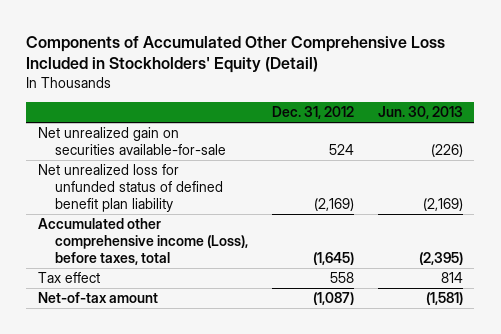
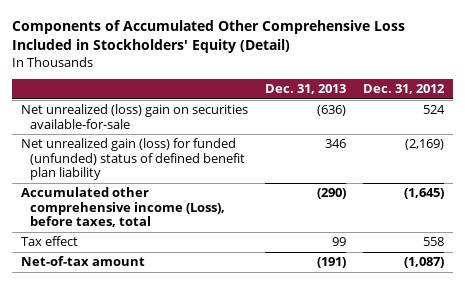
[377,106,463,120] Jun. 30, 2013 -> none
none -> [264,84,346,95] Dec. 31, 2013
[38,127,226,156] Net unrealized gain on securities available-for-sale -> [20,104,248,129] Net unrealized (loss) gain on securities available-for-sale
[38,164,223,212] Net unrealized loss for unfunded status of defined benefit plan liability -> [20,138,246,181] Net unrealized gain (loss) for funded (unfunded) status of defined benefit plan liability

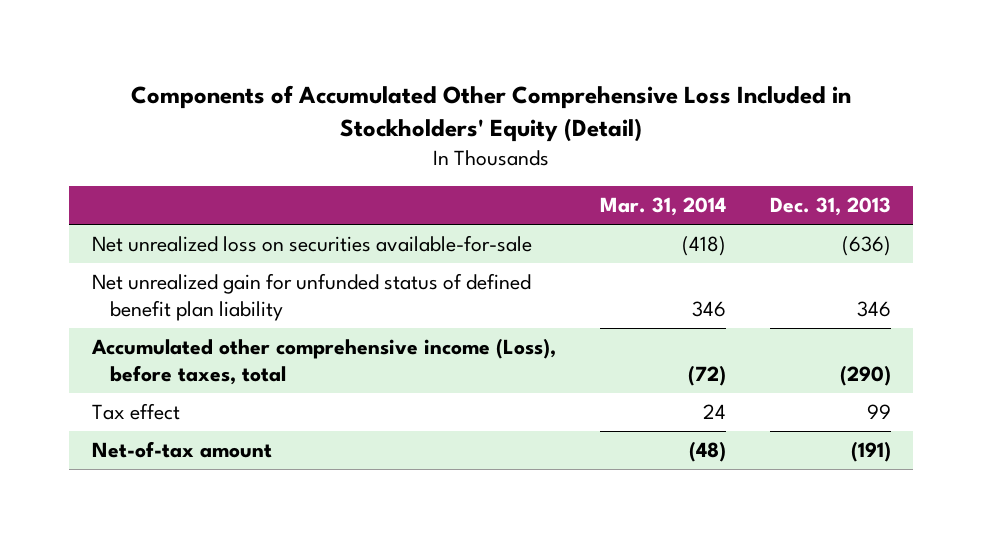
[363,84,446,95] Dec. 31, 2012 -> none
none -> [599,197,726,217] Mar. 31, 2014
[20,104,248,129] Net unrealized (loss) gain on securities available-for-sale -> [91,235,532,253] Net unrealized loss on securities available-for-sale
[20,138,246,181] Net unrealized gain (loss) for funded (unfunded) status of defined benefit plan liability -> [91,273,531,322] Net unrealized gain for unfunded status of defined benefit plan liability

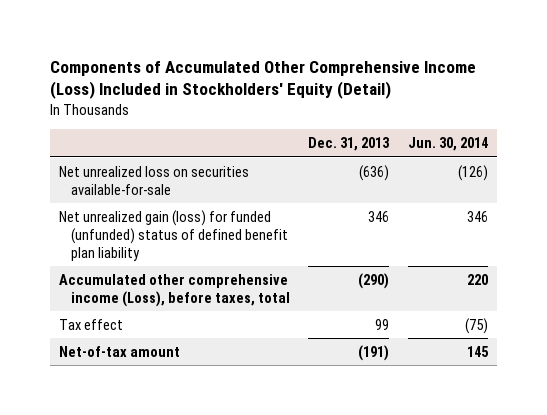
[131,84,852,142] Components of Accumulated Other Comprehensive Loss Included in Stockholders' Equity (Detail) -> [49,60,476,100] Components of Accumulated Other Comprehensive Income (Loss) Included in Stockholders' Equity (Detail)
[599,197,726,217] Mar. 31, 2014 -> none
none -> [408,137,489,152] Jun. 30, 2014
[91,273,531,322] Net unrealized gain for unfunded status of defined benefit plan liability -> [59,209,288,261] Net unrealized gain (loss) for funded (unfunded) status of defined benefit plan liability

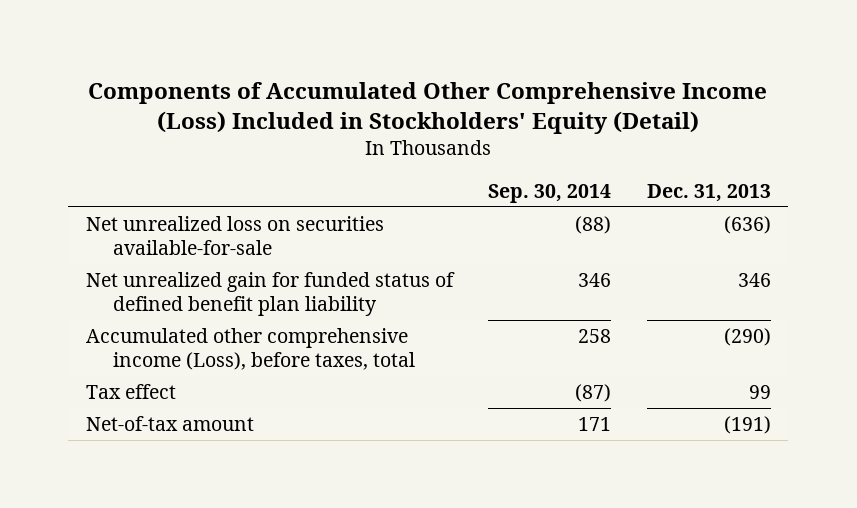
[408,137,489,152] Jun. 30, 2014 -> none
none -> [488,183,612,203] Sep. 30, 2014
[59,209,288,261] Net unrealized gain (loss) for funded (unfunded) status of defined benefit plan liability -> [85,272,455,316] Net unrealized gain for funded status of defined benefit plan liability

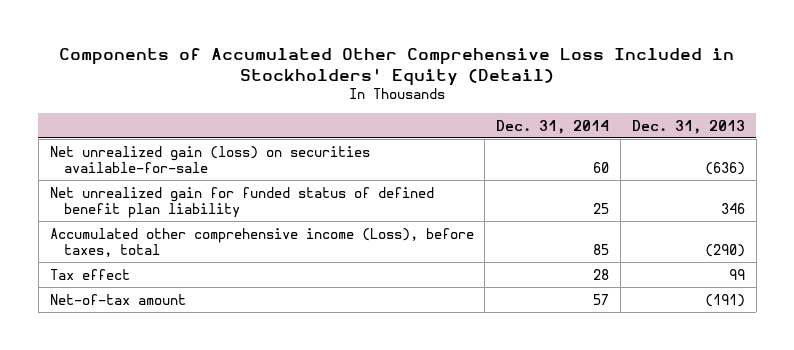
[88,81,768,134] Components of Accumulated Other Comprehensive Income (Loss) Included in Stockholders' Equity (Detail) -> [59,47,735,86] Components of Accumulated Other Comprehensive Loss Included in Stockholders' Equity (Detail)
[488,183,612,203] Sep. 30, 2014 -> none
none -> [496,119,610,134] Dec. 31, 2014
[85,216,384,255] Net unrealized loss on securities available-for-sale -> [49,145,370,174] Net unrealized gain (loss) on securities available-for-sale

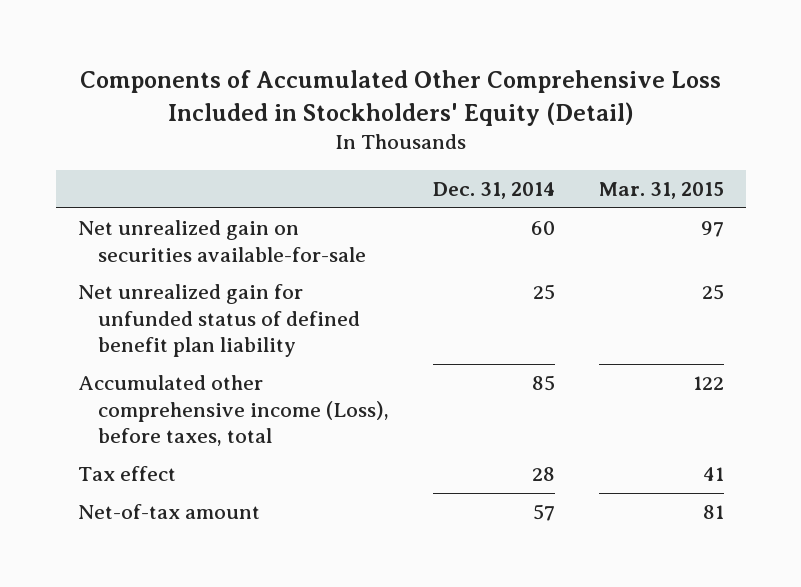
[631,119,745,134] Dec. 31, 2013 -> none
none -> [598,182,724,200] Mar. 31, 2015
[49,145,370,174] Net unrealized gain (loss) on securities available-for-sale -> [77,220,366,262] Net unrealized gain on securities available-for-sale
[49,186,434,219] Net unrealized gain for funded status of defined benefit plan liability -> [77,284,360,358] Net unrealized gain for unfunded status of defined benefit plan liability

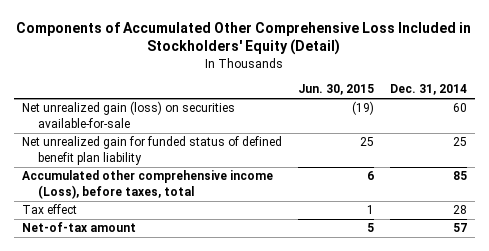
[598,182,724,200] Mar. 31, 2015 -> none
none -> [297,84,374,96] Jun. 30, 2015
[77,220,366,262] Net unrealized gain on securities available-for-sale -> [22,101,236,128] Net unrealized gain (loss) on securities available-for-sale
[77,284,360,358] Net unrealized gain for unfunded status of defined benefit plan liability -> [22,136,283,165] Net unrealized gain for funded status of defined benefit plan liability

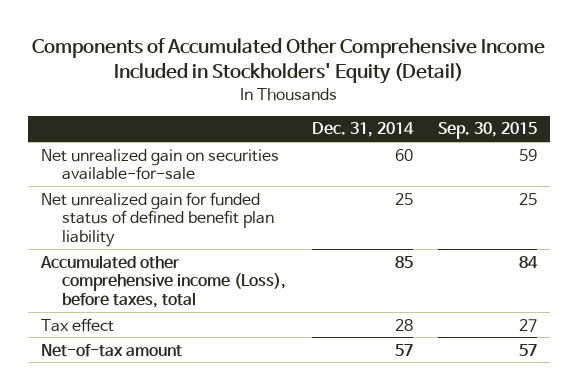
[16,21,472,56] Components of Accumulated Other Comprehensive Loss Included in Stockholders' Equity (Detail) -> [31,38,545,84] Components of Accumulated Other Comprehensive Income Included in Stockholders' Equity (Detail)
[297,84,374,96] Jun. 30, 2015 -> none
none -> [438,122,538,140] Sep. 30, 2015
[22,101,236,128] Net unrealized gain (loss) on securities available-for-sale -> [40,148,279,181] Net unrealized gain on securities available-for-sale

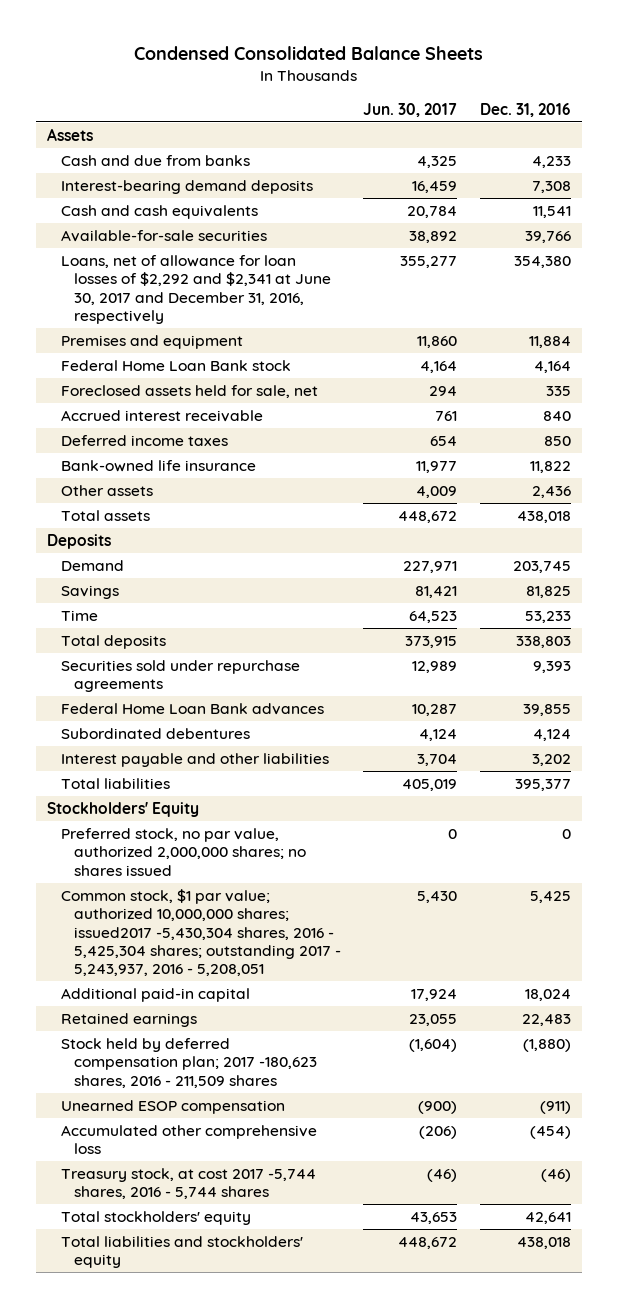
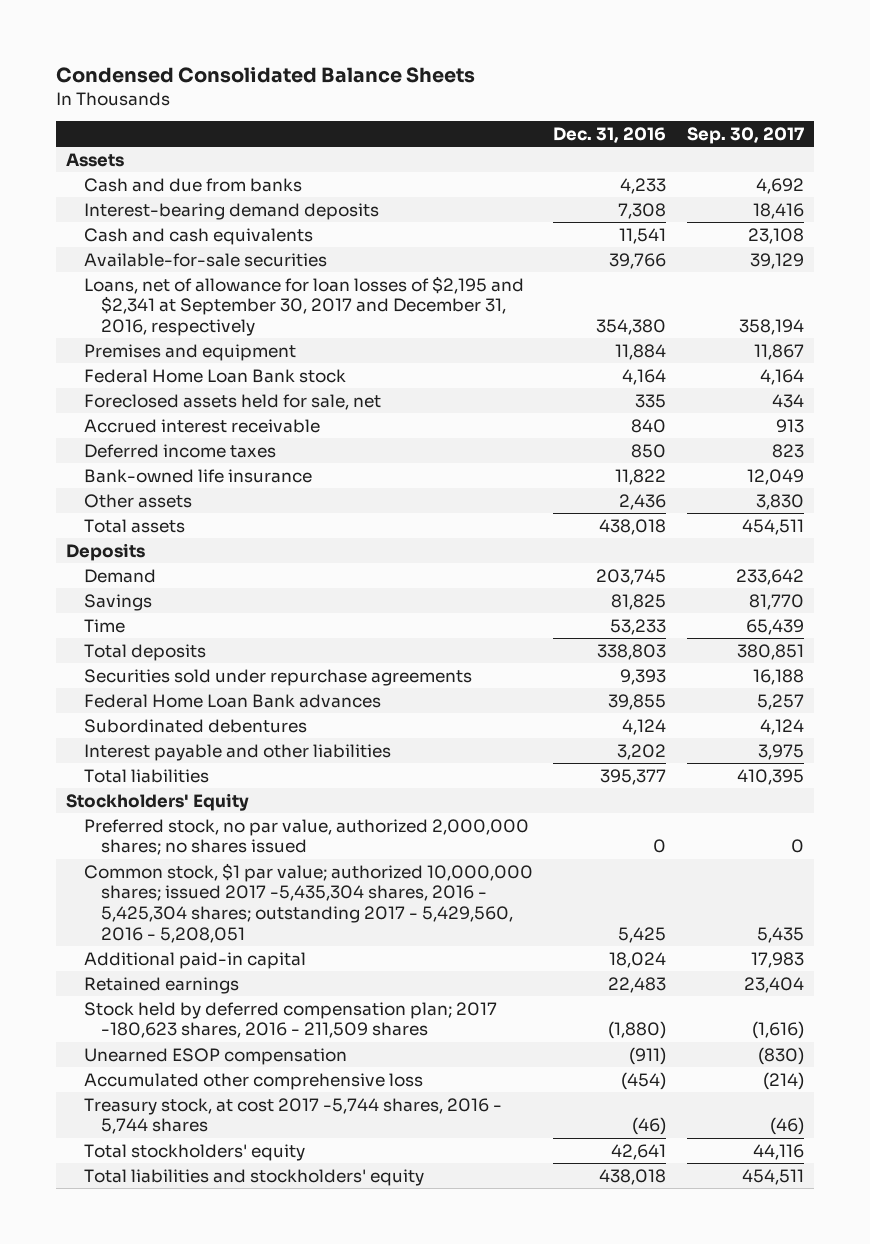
[363,103,458,118] Jun. 30, 2017 -> none
none -> [686,127,804,145] Sep. 30, 2017
[60,254,331,325] Loans, net of allowance for loan losses of $2,292 and $2,341 at June 30, 2017 and December 31, 2016, respectively -> [83,275,524,337] Loans, net of allowance for loan losses of $2,195 and $2,341 at September 30, 2017 and December 31, 2016, respectively
[60,888,341,977] Common stock, $1 par value; authorized 10,000,000 shares; issued2017 -5,430,304 shares, 2016 - 5,425,304 shares; outstanding 2017 - 5,243,937, 2016 - 5,208,051 -> [83,862,533,943] Common stock, $1 par value; authorized 10,000,000 shares; issued 2017 -5,435,304 shares, 2016 - 5,425,304 shares; outstanding 2017 - 5,429,560, 2016 - 5,208,051

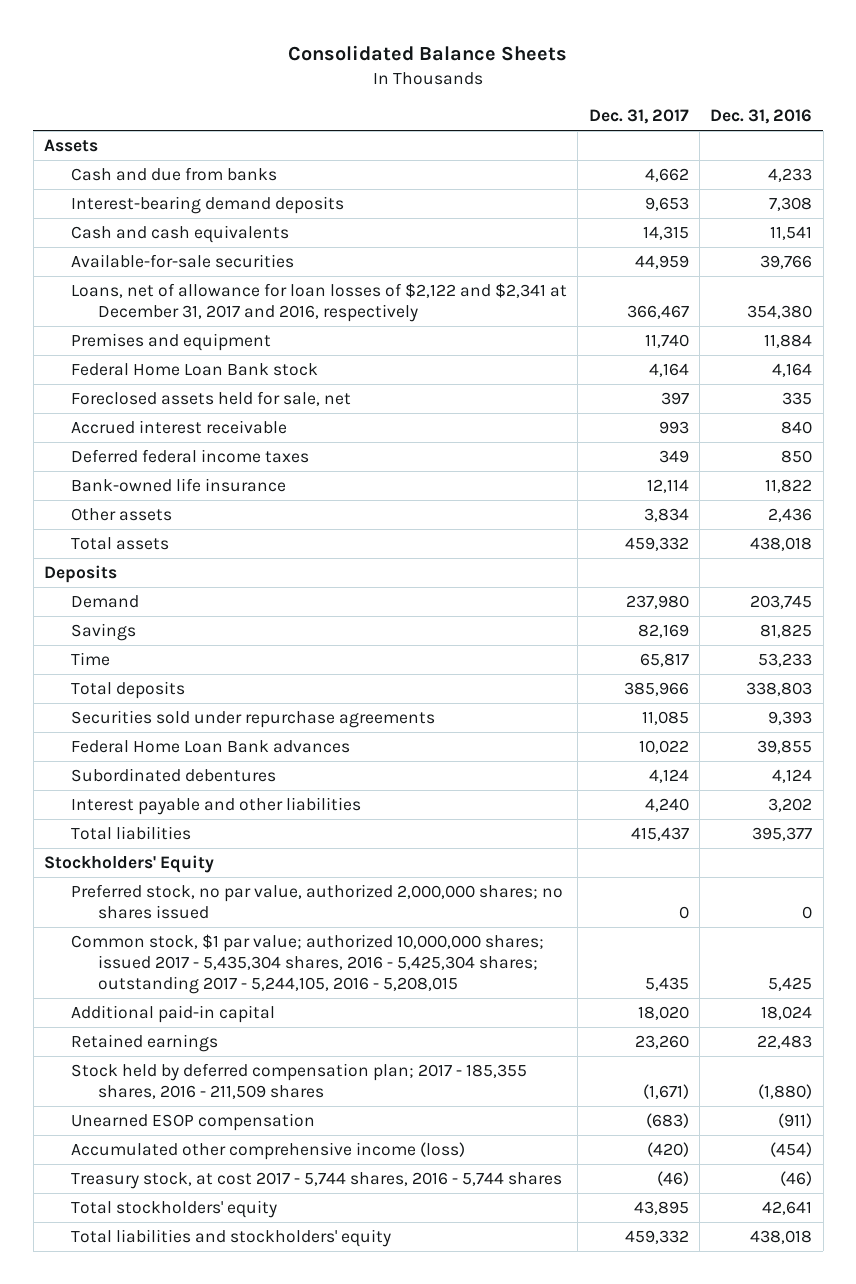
[55,66,475,83] Condensed Consolidated Balance Sheets -> [288,45,568,62] Consolidated Balance Sheets
[686,127,804,145] Sep. 30, 2017 -> none
none -> [588,109,689,125] Dec. 31, 2017
[83,275,524,337] Loans, net of allowance for loan losses of $2,195 and $2,341 at September 30, 2017 and December 31, 2016, respectively -> [71,283,568,323] Loans, net of allowance for loan losses of $2,122 and $2,341 at December 31, 2017 and 2016, respectively
[83,443,276,458] Deferred income taxes -> [71,449,310,464] Deferred federal income taxes
[83,862,533,943] Common stock, $1 par value; authorized 10,000,000 shares; issued 2017 -5,435,304 shares, 2016 - 5,425,304 shares; outstanding 2017 - 5,429,560, 2016 - 5,208,051 -> [71,934,545,995] Common stock, $1 par value; authorized 10,000,000 shares; issued 2017 - 5,435,304 shares, 2016 - 5,425,304 shares; outstanding 2017 - 5,244,105, 2016 - 5,208,015
[83,1001,497,1039] Stock held by deferred compensation plan; 2017 -180,623 shares, 2016 - 211,509 shares -> [71,1063,528,1100] Stock held by deferred compensation plan; 2017 - 185,355 shares, 2016 - 211,509 shares
[83,1072,423,1090] Accumulated other comprehensive loss -> [71,1142,466,1161] Accumulated other comprehensive income (loss)
[83,1097,502,1135] Treasury stock, at cost 2017 -5,744 shares, 2016 - 5,744 shares -> [71,1172,563,1190] Treasury stock, at cost 2017 - 5,744 shares, 2016 - 5,744 shares

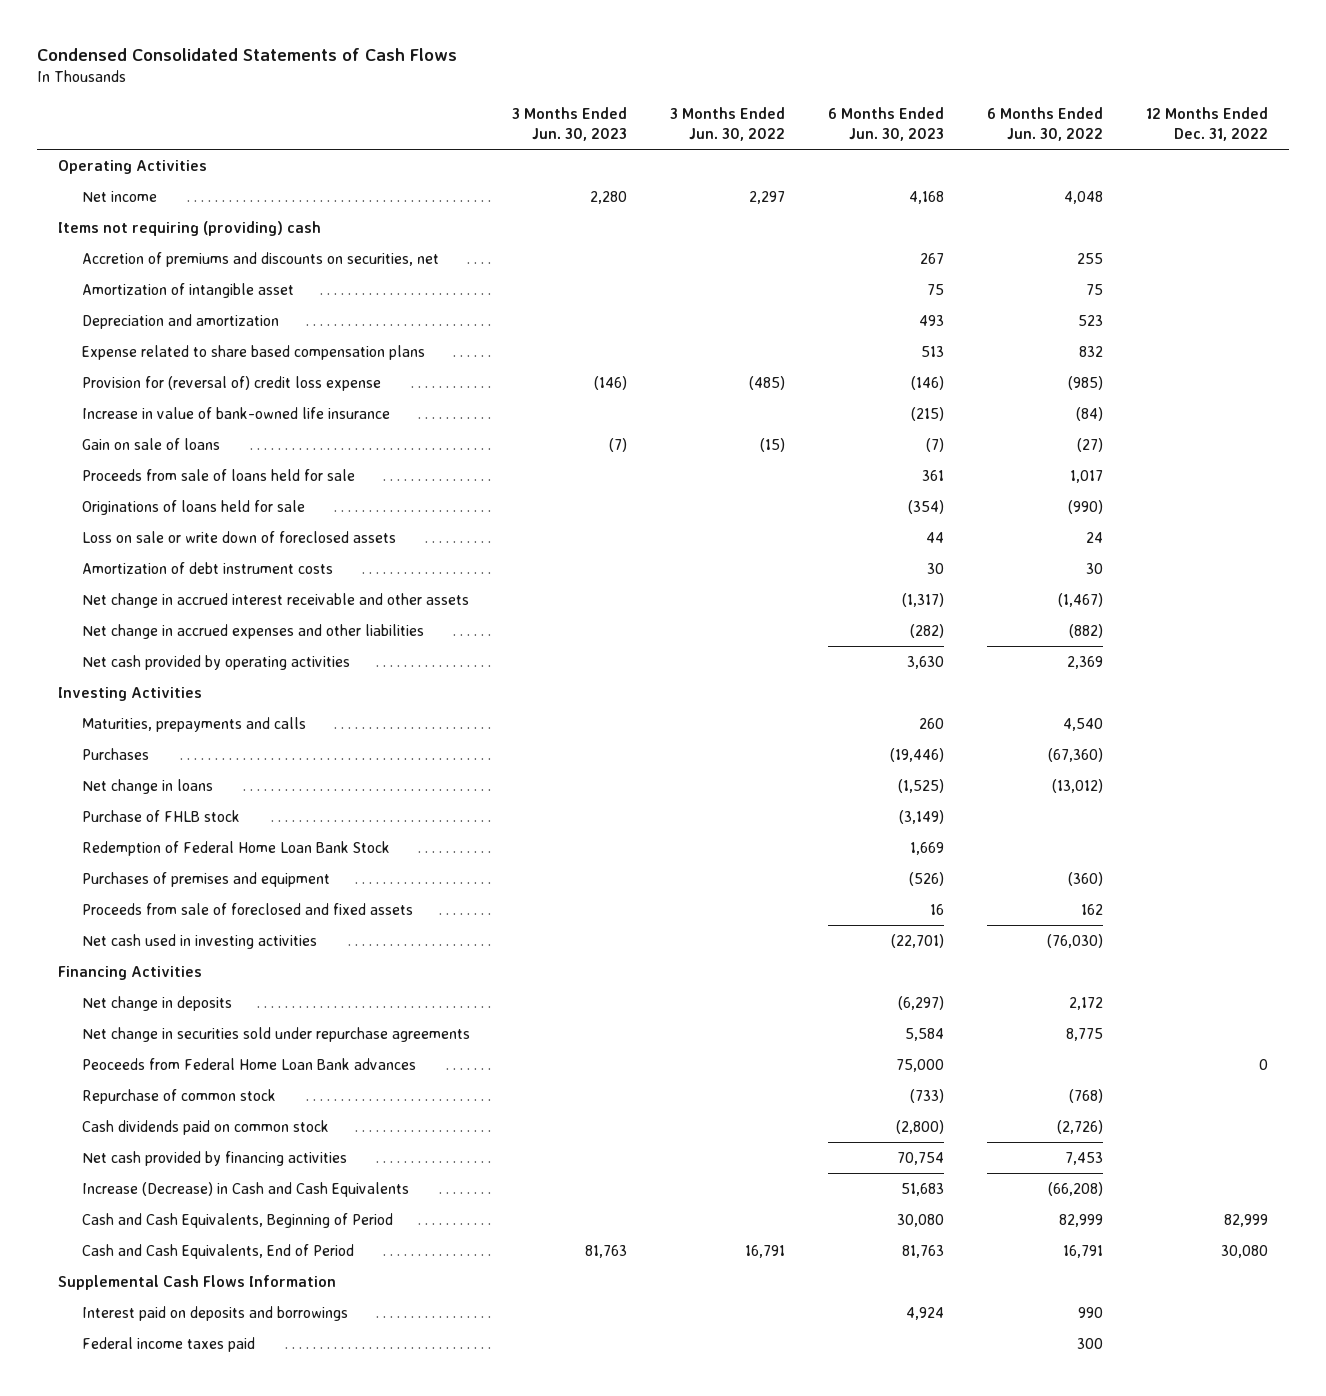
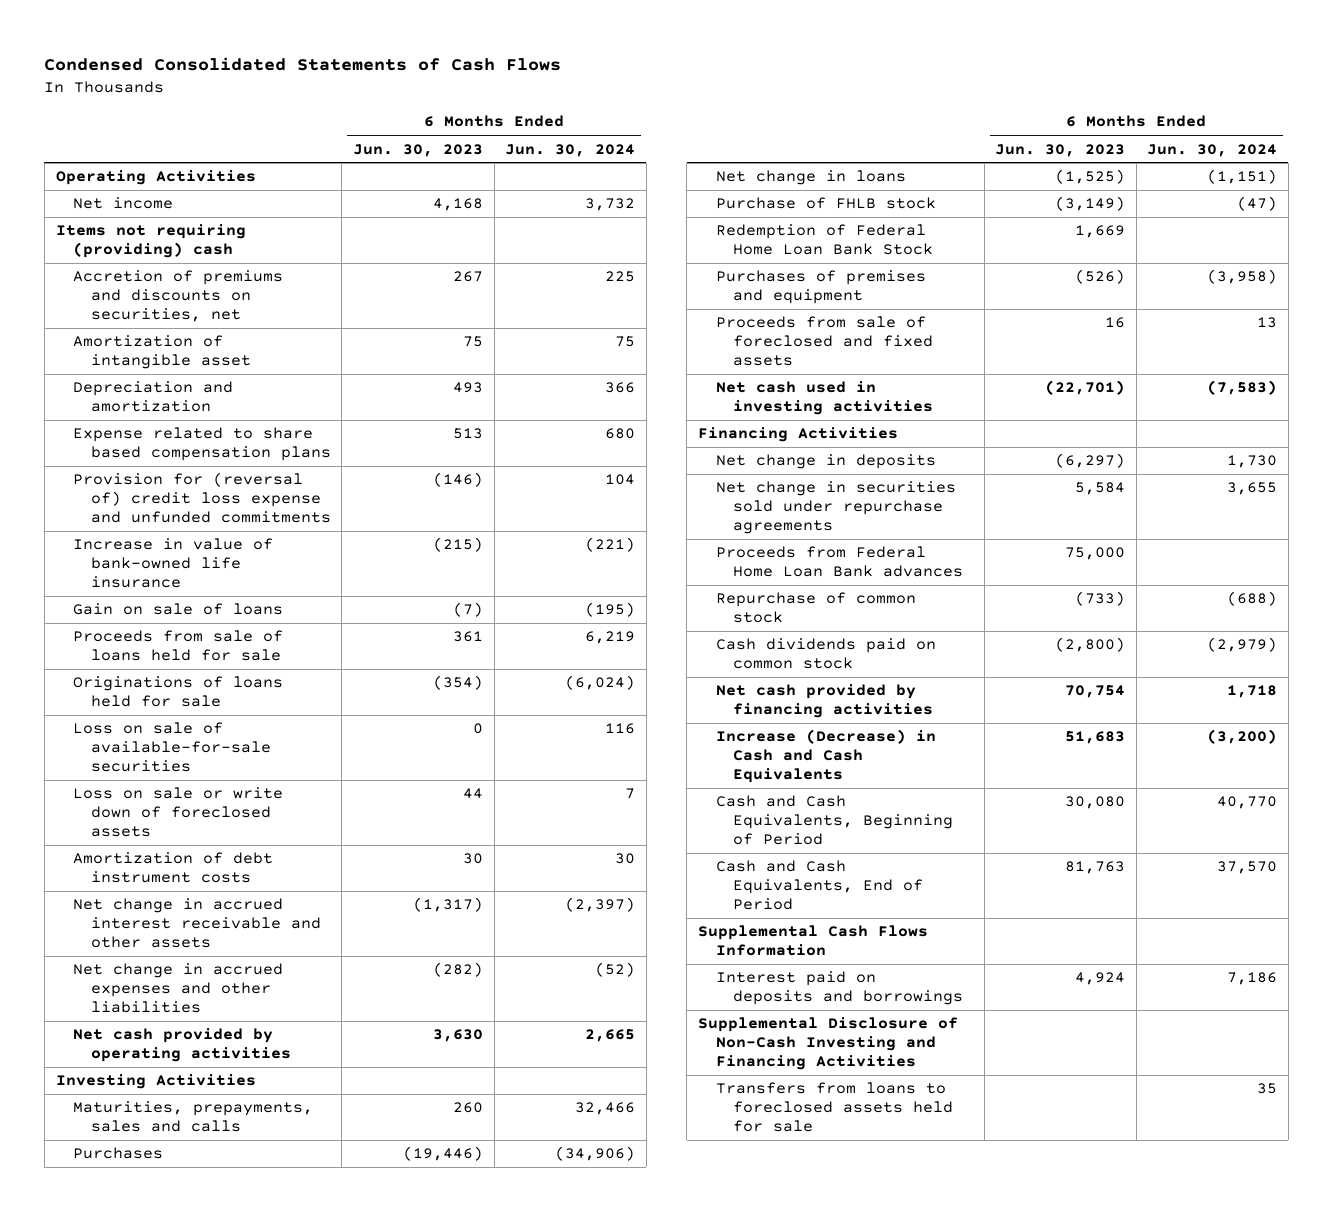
[512,106,628,141] 3 Months Ended Jun. 30, 2023 -> none
[670,106,786,141] 3 Months Ended Jun. 30, 2022 -> none
[986,106,1103,141] 6 Months Ended Jun. 30, 2022 -> none
[1145,106,1268,141] 12 Months Ended Dec. 31, 2022 -> none
none -> [505,143,636,157] Jun. 30, 2024
[81,376,381,392] Provision for (reversal of) credit loss expense -> [73,472,331,524] Provision for (reversal of) credit loss expense and unfunded commitments
none -> [73,722,271,773] Loss on sale of available-for-sale securities
[81,717,306,733] Maturities, prepayments and calls -> [73,1101,314,1133] Maturities, prepayments, sales and calls
[81,1058,416,1071] Peoceeds from Federal Home Loan Bank advances -> [715,546,964,578] Proceeds from Federal Home Loan Bank advances
[81,1337,255,1353] Federal income taxes paid -> none
none -> [697,1017,958,1071] Supplemental Disclosure of Non-Cash Investing and Financing Activities
none -> [715,1082,954,1133] Transfers from loans to foreclosed assets held for sale

